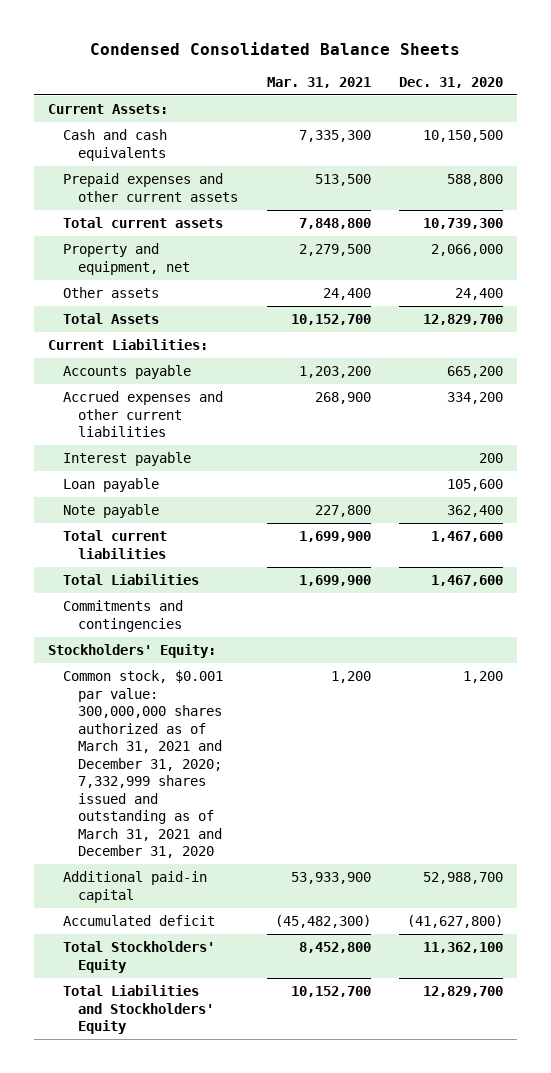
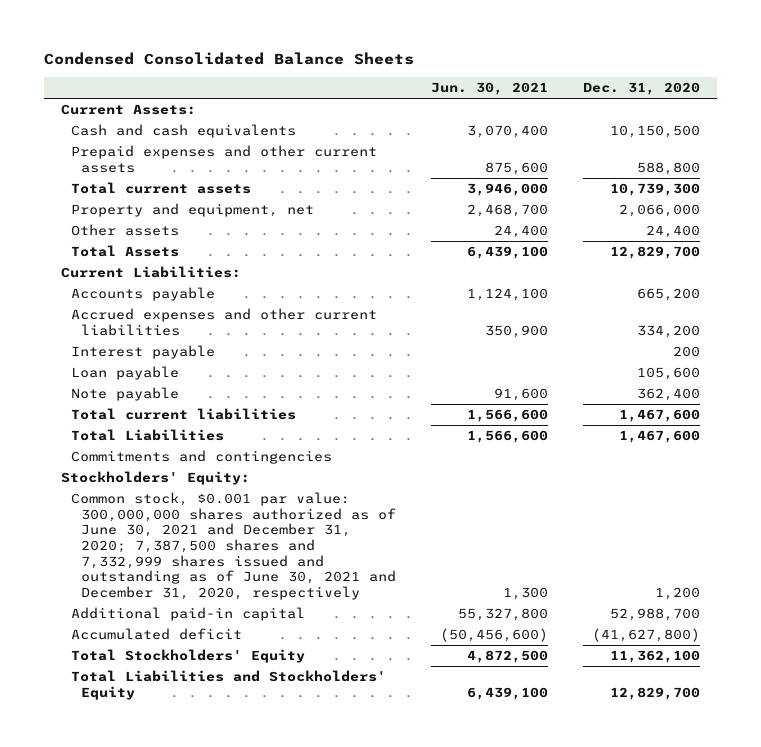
[266,76,371,88] Mar. 31, 2021 -> none
none -> [430,81,548,95] Jun. 30, 2021
[63,670,224,859] Common stock, $0.001 par value: 300,000,000 shares authorized as of March 31, 2021 and December 31, 2020; 7,332,999 shares issued and outstanding as of March 31, 2021 and December 31, 2020 -> [70,492,396,601] Common stock, $0.001 par value: 300,000,000 shares authorized as of June 30, 2021 and December 31, 2020; 7,387,500 shares and 7,332,999 shares issued and outstanding as of June 30, 2021 and December 31, 2020, respectively

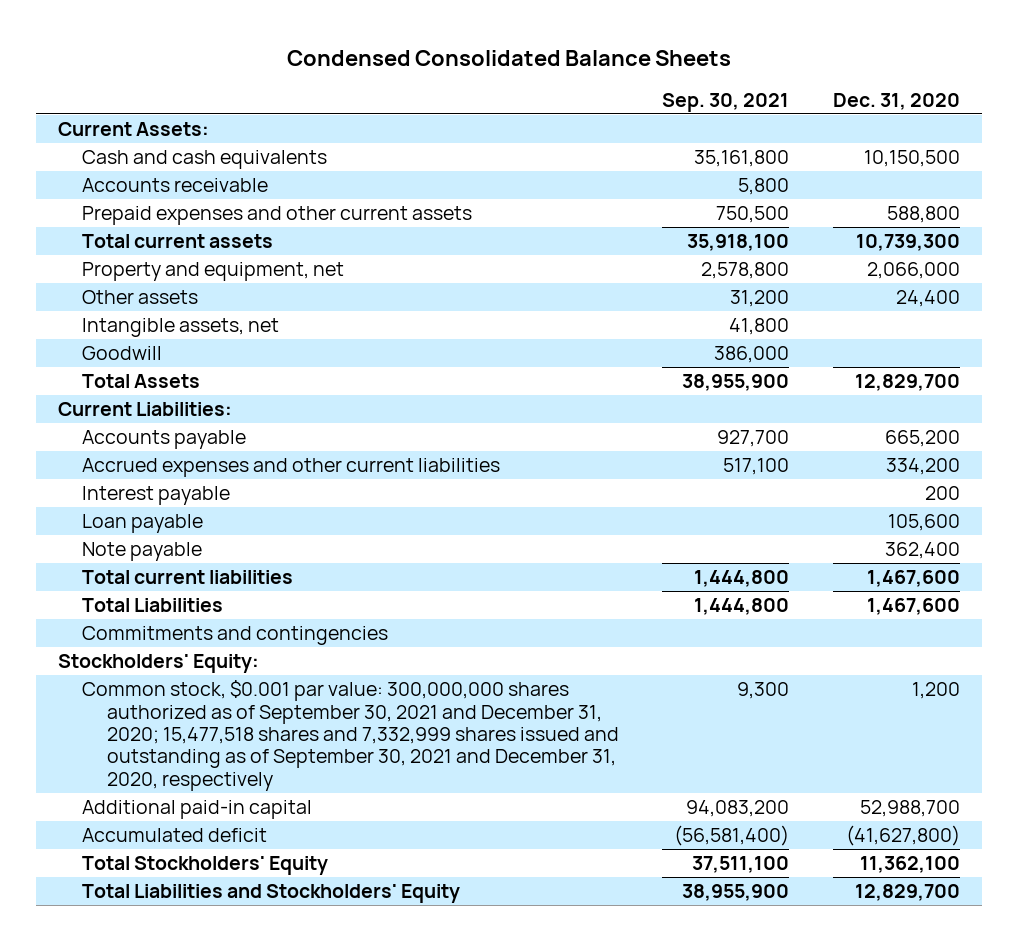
[430,81,548,95] Jun. 30, 2021 -> none
none -> [662,92,790,112] Sep. 30, 2021
none -> [82,178,269,193] Accounts receivable
none -> [82,318,280,338] Intangible assets, net
none -> [82,346,163,361] Goodwill
[70,492,396,601] Common stock, $0.001 par value: 300,000,000 shares authorized as of June 30, 2021 and December 31, 2020; 7,387,500 shares and 7,332,999 shares issued and outstanding as of June 30, 2021 and December 31, 2020, respectively -> [82,680,619,791] Common stock, $0.001 par value: 300,000,000 shares authorized as of September 30, 2021 and December 31, 2020; 15,477,518 shares and 7,332,999 shares issued and outstanding as of September 30, 2021 and December 31, 2020, respectively

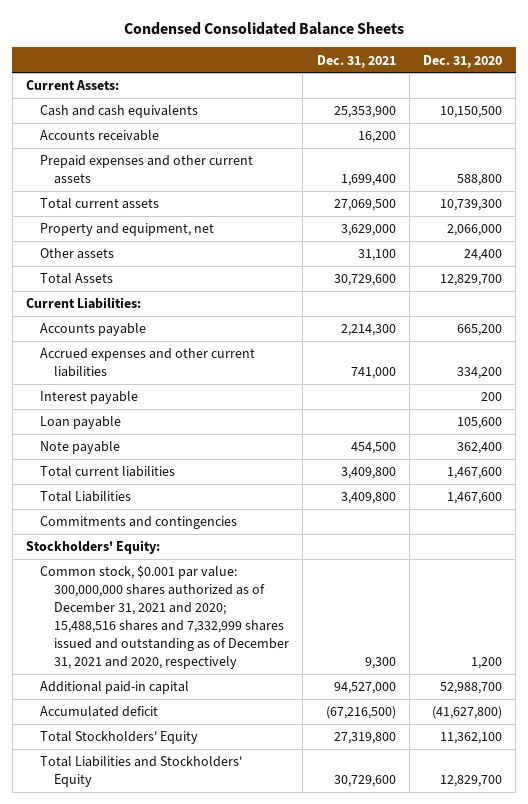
[662,92,790,112] Sep. 30, 2021 -> none
none -> [316,54,396,68] Dec. 31, 2021
[82,318,280,338] Intangible assets, net -> none
[82,346,163,361] Goodwill -> none
[82,680,619,791] Common stock, $0.001 par value: 300,000,000 shares authorized as of September 30, 2021 and December 31, 2020; 15,477,518 shares and 7,332,999 shares issued and outstanding as of September 30, 2021 and December 31, 2020, respectively -> [39,565,289,669] Common stock, $0.001 par value: 300,000,000 shares authorized as of December 31, 2021 and 2020; 15,488,516 shares and 7,332,999 shares issued and outstanding as of December 31, 2021 and 2020, respectively

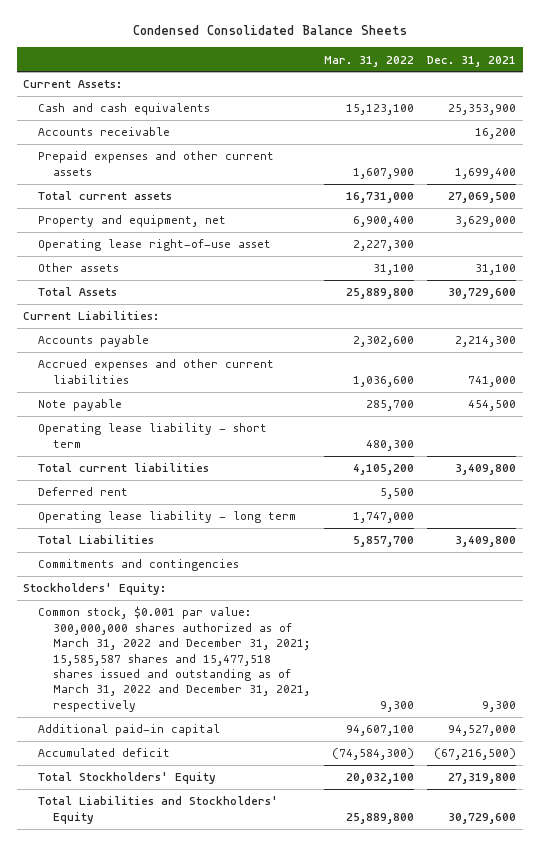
[423,54,503,68] Dec. 31, 2020 -> none
none -> [323,55,414,67] Mar. 31, 2022
none -> [38,239,272,252] Operating lease right-of-use asset
[39,391,138,405] Interest payable -> none
[39,416,121,430] Loan payable -> none
none -> [38,423,268,448] Operating lease liability - short term
none -> [38,487,129,497] Deferred rent
none -> [38,511,297,524] Operating lease liability - long term
[39,565,289,669] Common stock, $0.001 par value: 300,000,000 shares authorized as of December 31, 2021 and 2020; 15,488,516 shares and 7,332,999 shares issued and outstanding as of December 31, 2021 and 2020, respectively -> [38,606,311,712] Common stock, $0.001 par value: 300,000,000 shares authorized as of March 31, 2022 and December 31, 2021; 15,585,587 shares and 15,477,518 shares issued and outstanding as of March 31, 2022 and December 31, 2021, respectively

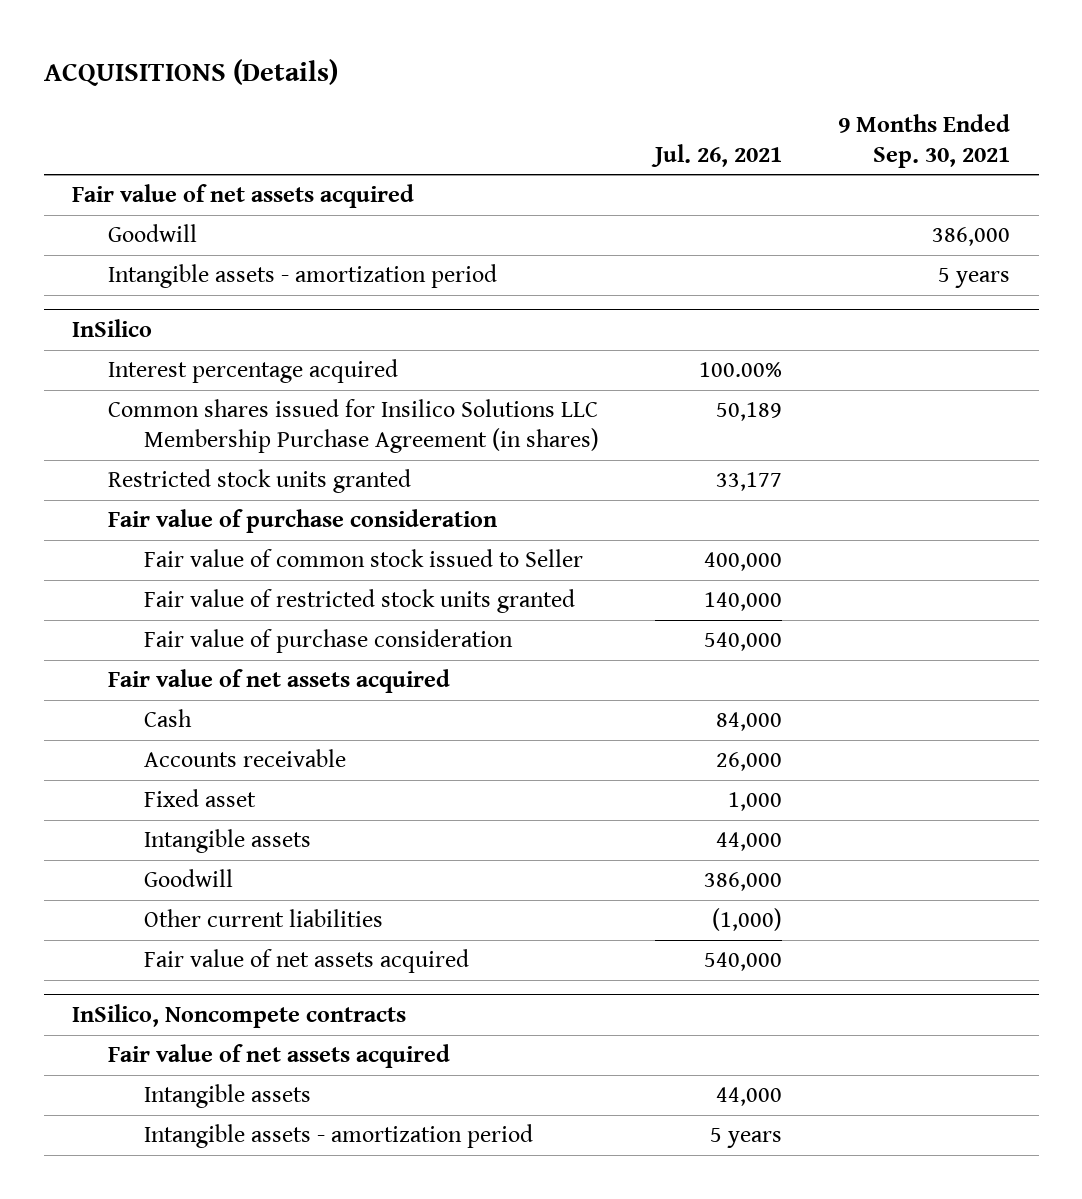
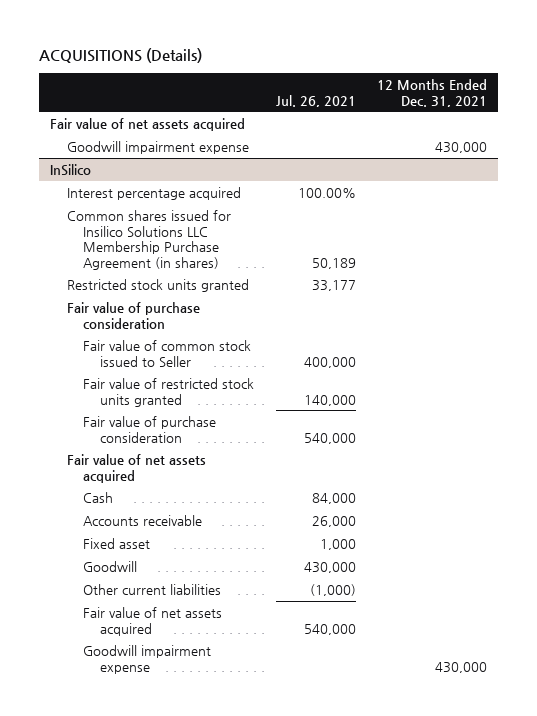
[838,113,1011,168] 9 Months Ended Sep. 30, 2021 -> none
none -> [376,78,487,107] 12 Months Ended Dec. 31, 2021
[107,224,197,243] Goodwill -> none
[107,264,497,289] Intangible assets - amortization period -> none
none -> [66,140,249,154] Goodwill impairment expense
[144,829,312,854] Intangible assets -> none
[704,872,783,892] 386,000 -> [303,561,356,573] 430,000
[71,1004,406,1029] InSilico, Noncompete contracts -> none
[107,1044,450,1069] Fair value of net assets acquired -> none
[144,1084,312,1109] Intangible assets -> none
[144,1124,534,1149] Intangible assets - amortization period -> none
none -> [83,644,212,674] Goodwill impairment expense

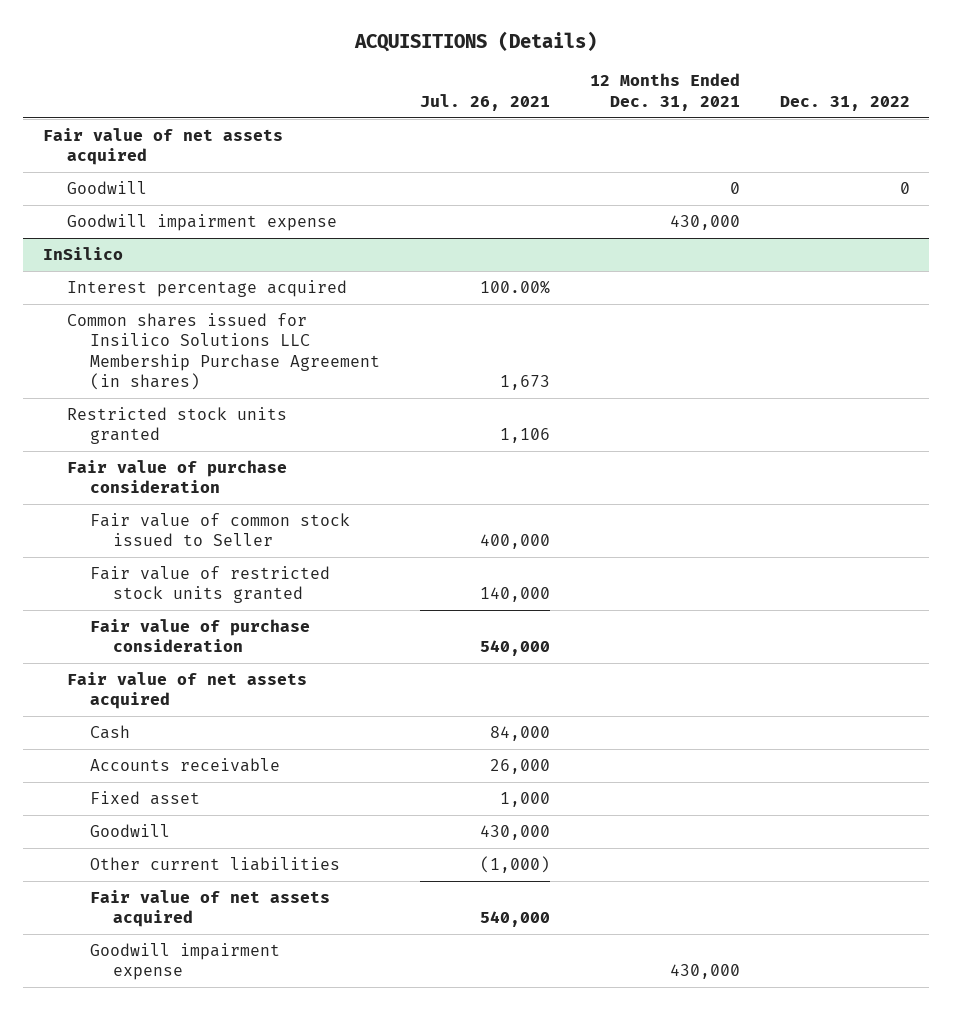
none -> [779,95,910,111] Dec. 31, 2022
none -> [66,181,147,195] Goodwill
[311,257,356,269] 50,189 -> [499,375,550,391] 1,673
[311,279,356,291] 33,177 -> [499,428,550,444] 1,106

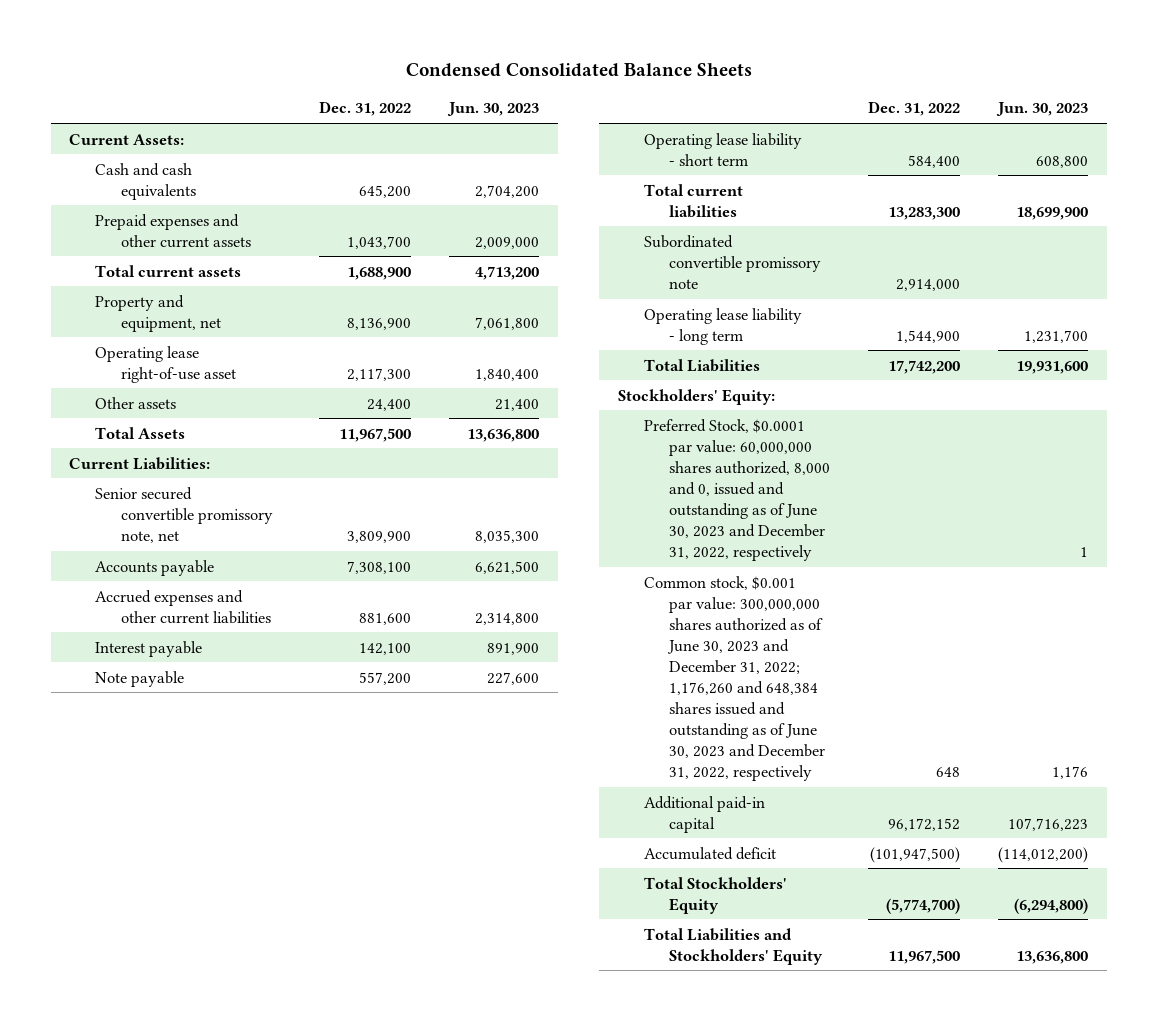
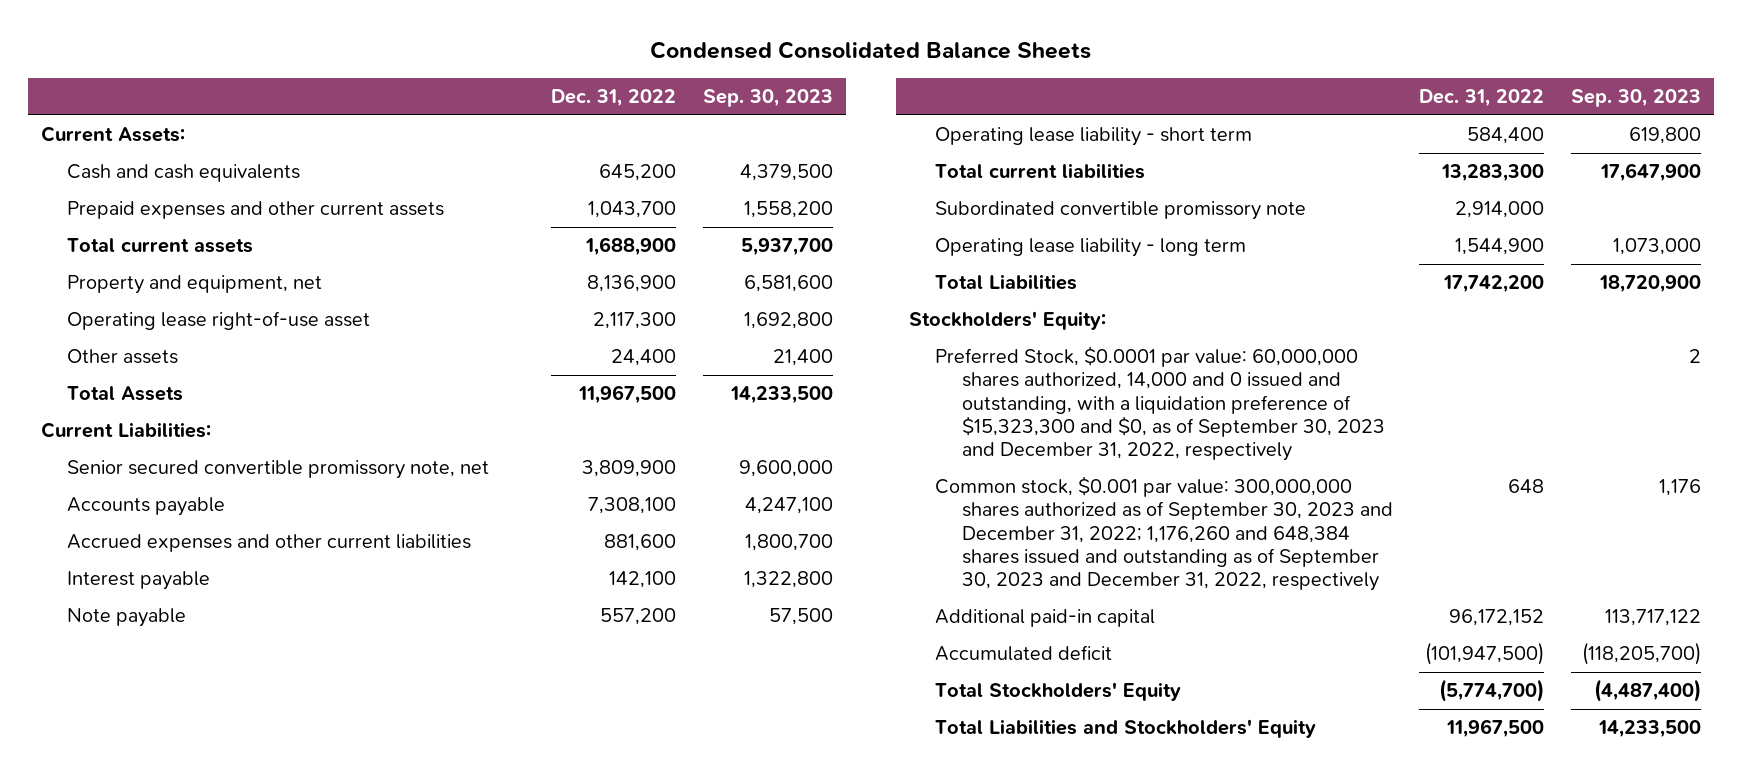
[447,102,540,117] Jun. 30, 2023 -> none
none -> [702,89,833,108] Sep. 30, 2023
[643,418,831,561] Preferred Stock, $0.0001 par value: 60,000,000 shares authorized, 8,000 and 0, issued and outstanding as of June 30, 2023 and December 31, 2022, respectively -> [935,346,1385,462] Preferred Stock, $0.0001 par value: 60,000,000 shares authorized, 14,000 and 0 issued and outstanding, with a liquidation preference of $15,323,300 and $0, as of September 30, 2023 and December 31, 2022, respectively
[643,575,826,781] Common stock, $0.001 par value: 300,000,000 shares authorized as of June 30, 2023 and December 31, 2022; 1,176,260 and 648,384 shares issued and outstanding as of June 30, 2023 and December 31, 2022, respectively -> [935,476,1393,592] Common stock, $0.001 par value: 300,000,000 shares authorized as of September 30, 2023 and December 31, 2022; 1,176,260 and 648,384 shares issued and outstanding as of September 30, 2023 and December 31, 2022, respectively

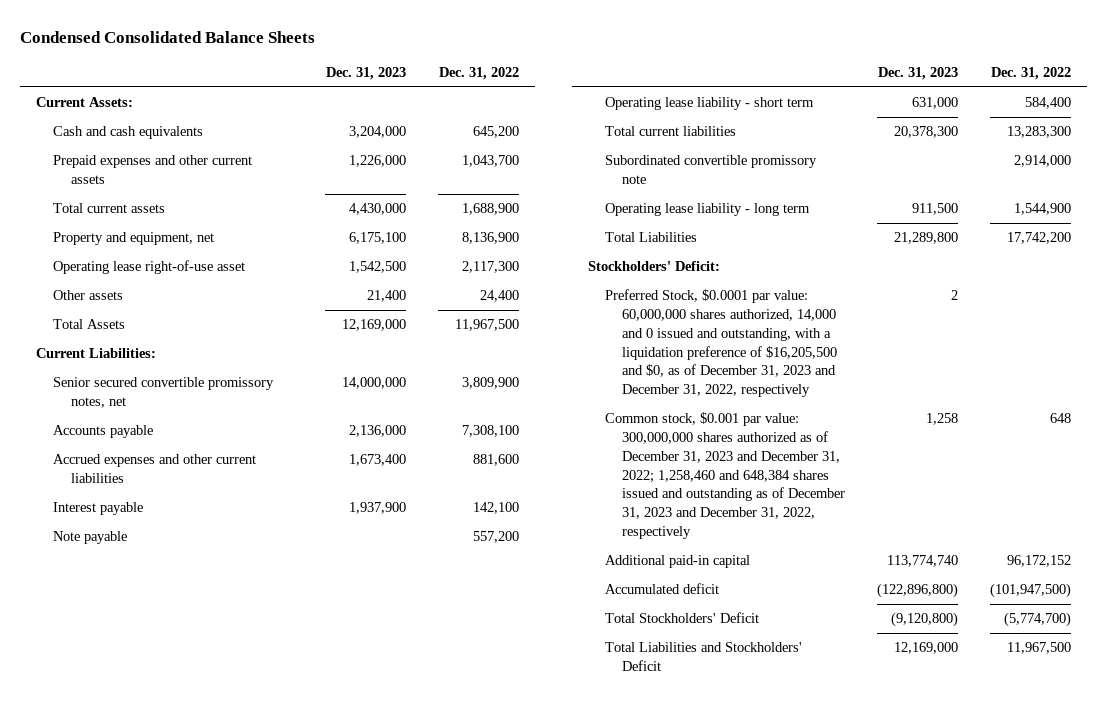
[702,89,833,108] Sep. 30, 2023 -> none
none -> [326,66,407,80] Dec. 31, 2023
[67,460,490,480] Senior secured convertible promissory note, net -> [53,377,275,409] Senior secured convertible promissory notes, net
[909,311,1107,331] Stockholders' Equity: -> [587,261,720,272] Stockholders' Deficit:
[935,346,1385,462] Preferred Stock, $0.0001 par value: 60,000,000 shares authorized, 14,000 and 0 issued and outstanding, with a liquidation preference of $15,323,300 and $0, as of September 30, 2023 and December 31, 2022, respectively -> [605,289,838,397] Preferred Stock, $0.0001 par value: 60,000,000 shares authorized, 14,000 and 0 issued and outstanding, with a liquidation preference of $16,205,500 and $0, as of December 31, 2023 and December 31, 2022, respectively
[935,476,1393,592] Common stock, $0.001 par value: 300,000,000 shares authorized as of September 30, 2023 and December 31, 2022; 1,176,260 and 648,384 shares issued and outstanding as of September 30, 2023 and December 31, 2022, respectively -> [605,412,846,539] Common stock, $0.001 par value: 300,000,000 shares authorized as of December 31, 2023 and December 31, 2022; 1,258,460 and 648,384 shares issued and outstanding as of December 31, 2023 and December 31, 2022, respectively
[935,682,1182,702] Total Stockholders' Equity -> [605,612,760,624] Total Stockholders' Deficit
[935,719,1317,739] Total Liabilities and Stockholders' Equity -> [605,642,803,672] Total Liabilities and Stockholders' Deficit

